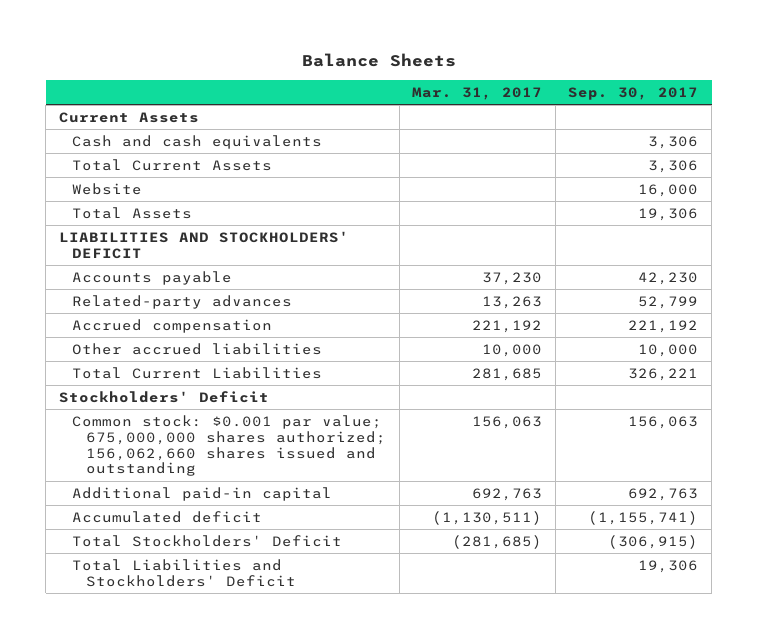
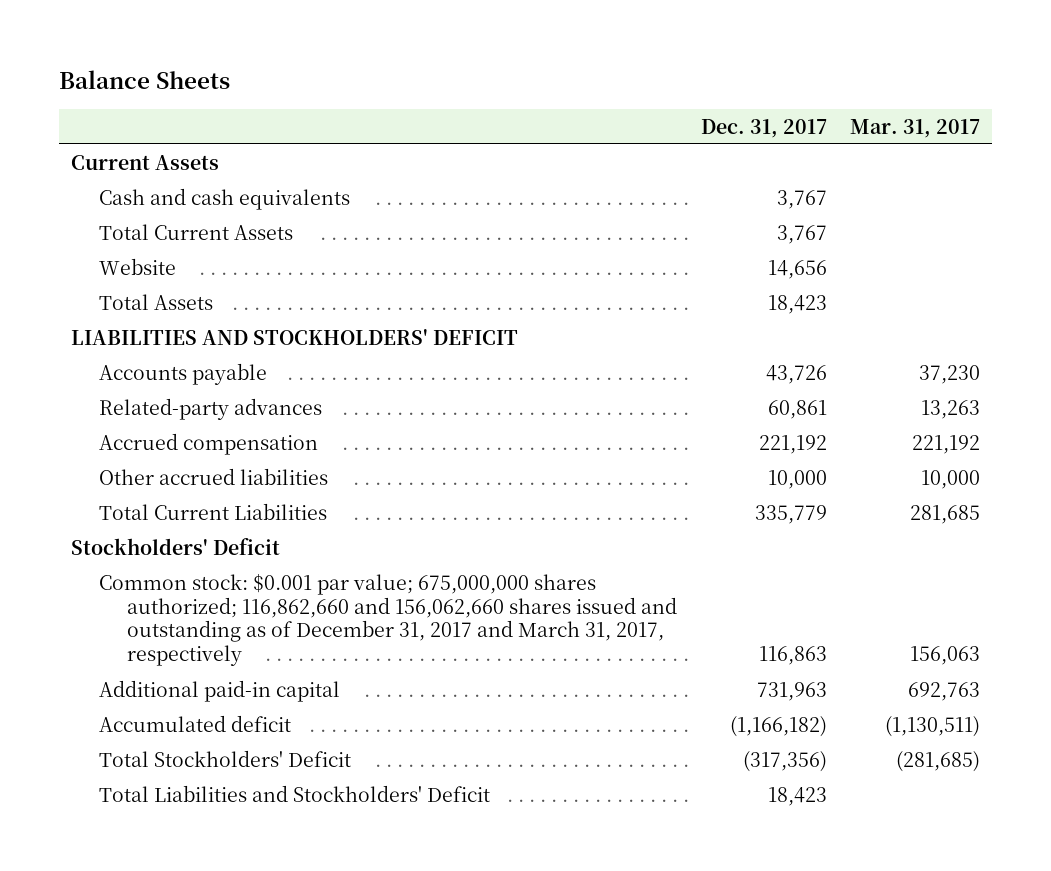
[568,86,699,100] Sep. 30, 2017 -> none
none -> [700,118,827,138] Dec. 31, 2017
[72,414,386,477] Common stock: $0.001 par value; 675,000,000 shares authorized; 156,062,660 shares issued and outstanding -> [98,573,677,667] Common stock: $0.001 par value; 675,000,000 shares authorized; 116,862,660 and 156,062,660 shares issued and outstanding as of December 31, 2017 and March 31, 2017, respectively

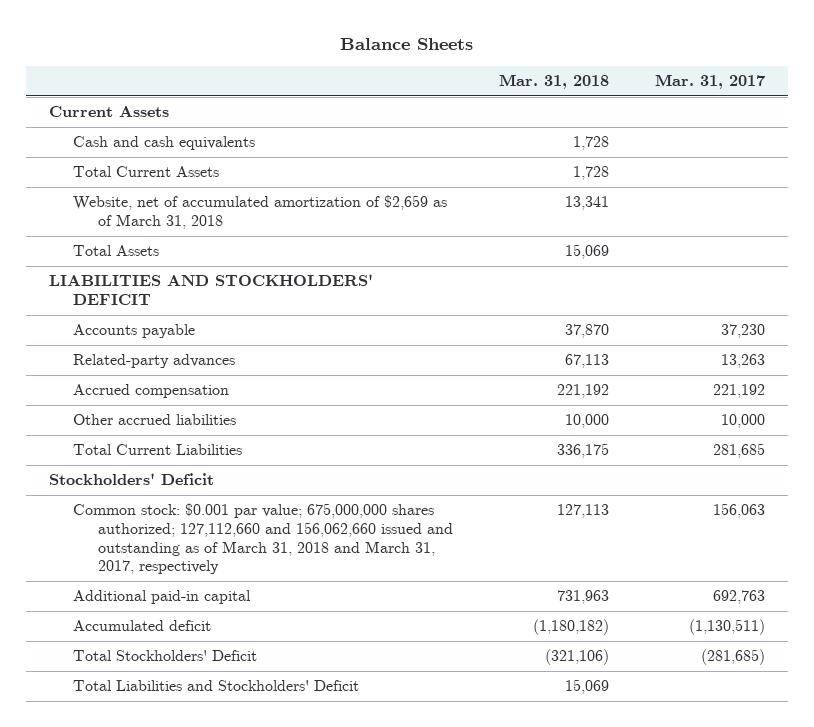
[700,118,827,138] Dec. 31, 2017 -> none
none -> [499,73,610,89] Mar. 31, 2018
[98,257,176,275] Website -> [73,195,448,230] Website, net of accumulated amortization of $2,659 as of March 31, 2018
[98,573,677,667] Common stock: $0.001 par value; 675,000,000 shares authorized; 116,862,660 and 156,062,660 shares issued and outstanding as of December 31, 2017 and March 31, 2017, respectively -> [73,503,454,575] Common stock: $0.001 par value; 675,000,000 shares authorized; 127,112,660 and 156,062,660 issued and outstanding as of March 31, 2018 and March 31, 2017, respectively

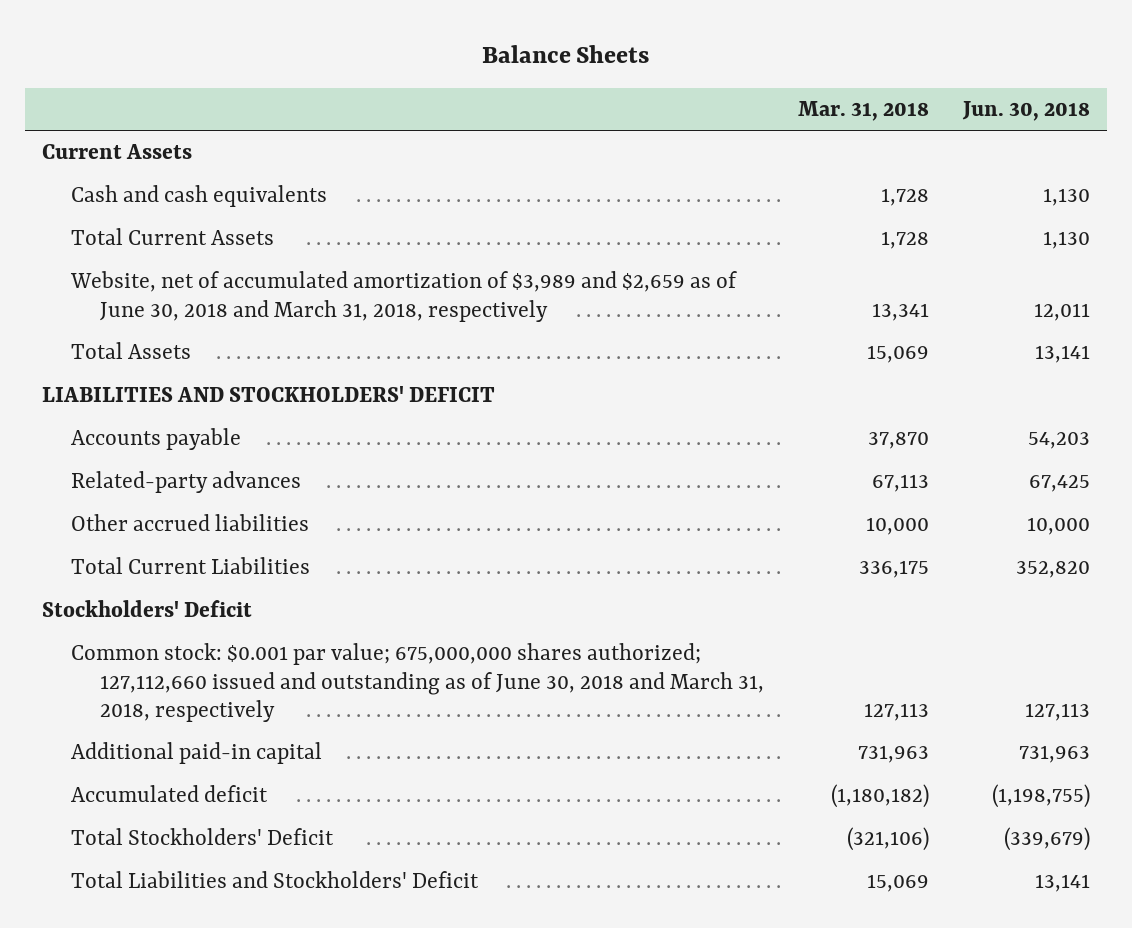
[655,73,766,89] Mar. 31, 2017 -> none
none -> [961,101,1090,122] Jun. 30, 2018
[73,195,448,230] Website, net of accumulated amortization of $2,659 as of March 31, 2018 -> [69,271,737,322] Website, net of accumulated amortization of $3,989 and $2,659 as of June 30, 2018 and March 31, 2018, respectively
[73,384,230,399] Accrued compensation -> none
[73,503,454,575] Common stock: $0.001 par value; 675,000,000 shares authorized; 127,112,660 and 156,062,660 issued and outstanding as of March 31, 2018 and March 31, 2017, respectively -> [70,643,764,722] Common stock: $0.001 par value; 675,000,000 shares authorized; 127,112,660 issued and outstanding as of June 30, 2018 and March 31, 2018, respectively

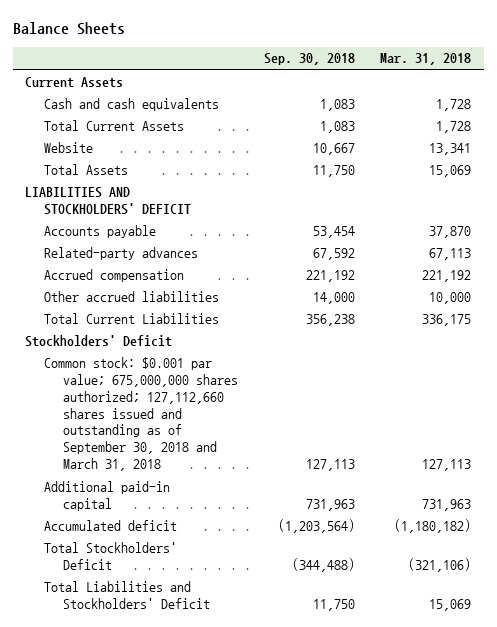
[961,101,1090,122] Jun. 30, 2018 -> none
none -> [263,53,355,66] Sep. 30, 2018
[69,271,737,322] Website, net of accumulated amortization of $3,989 and $2,659 as of June 30, 2018 and March 31, 2018, respectively -> [44,141,94,153] Website
none -> [44,268,185,282] Accrued compensation
[70,643,764,722] Common stock: $0.001 par value; 675,000,000 shares authorized; 127,112,660 issued and outstanding as of June 30, 2018 and March 31, 2018, respectively -> [44,356,239,472] Common stock: $0.001 par value; 675,000,000 shares authorized; 127,112,660 shares issued and outstanding as of September 30, 2018 and March 31, 2018

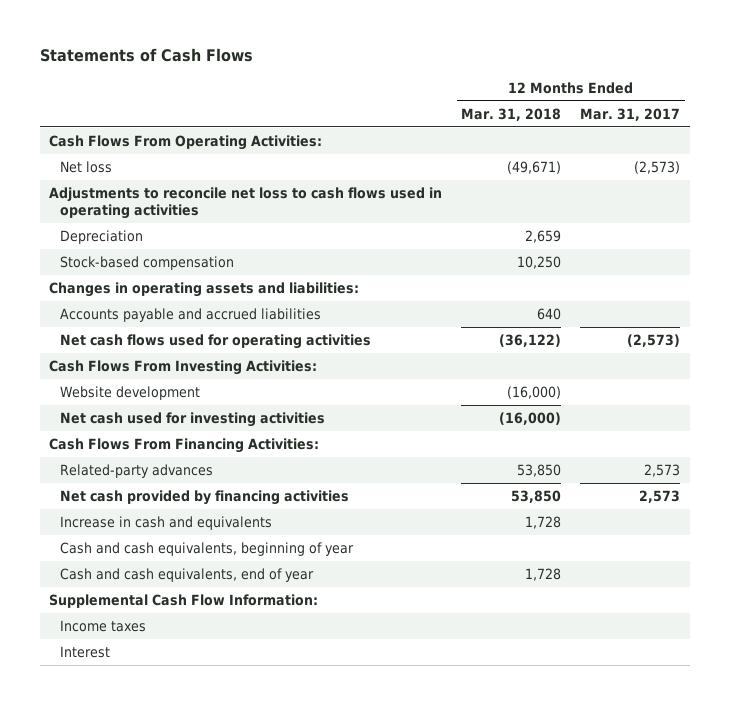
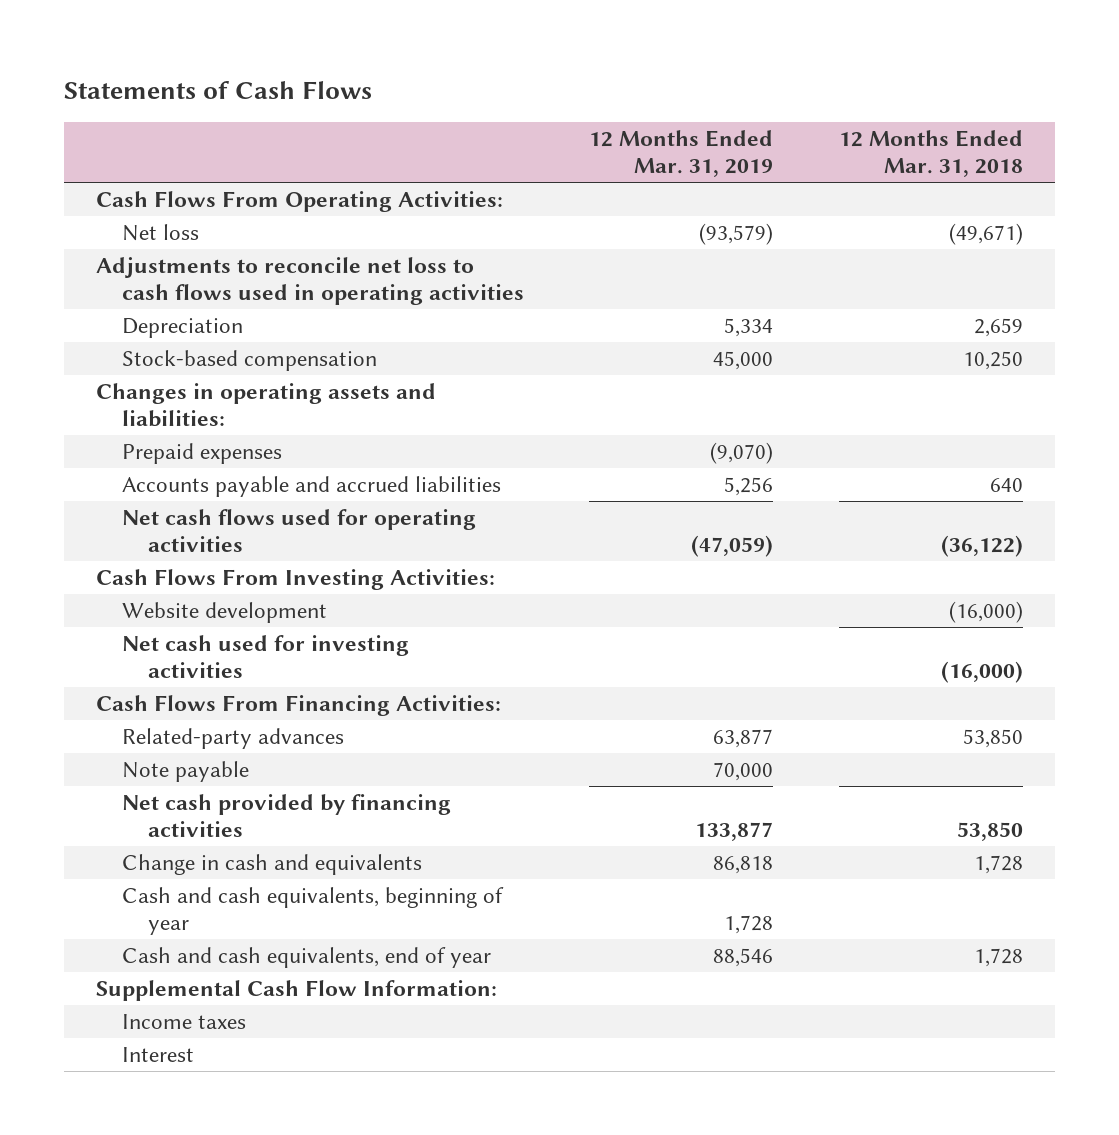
[580,107,681,121] Mar. 31, 2017 -> none
none -> [589,130,774,178] 12 Months Ended Mar. 31, 2019
none -> [122,443,283,465] Prepaid expenses
none -> [122,761,250,783] Note payable
[60,515,273,530] Increase in cash and equivalents -> [122,854,423,876] Change in cash and equivalents

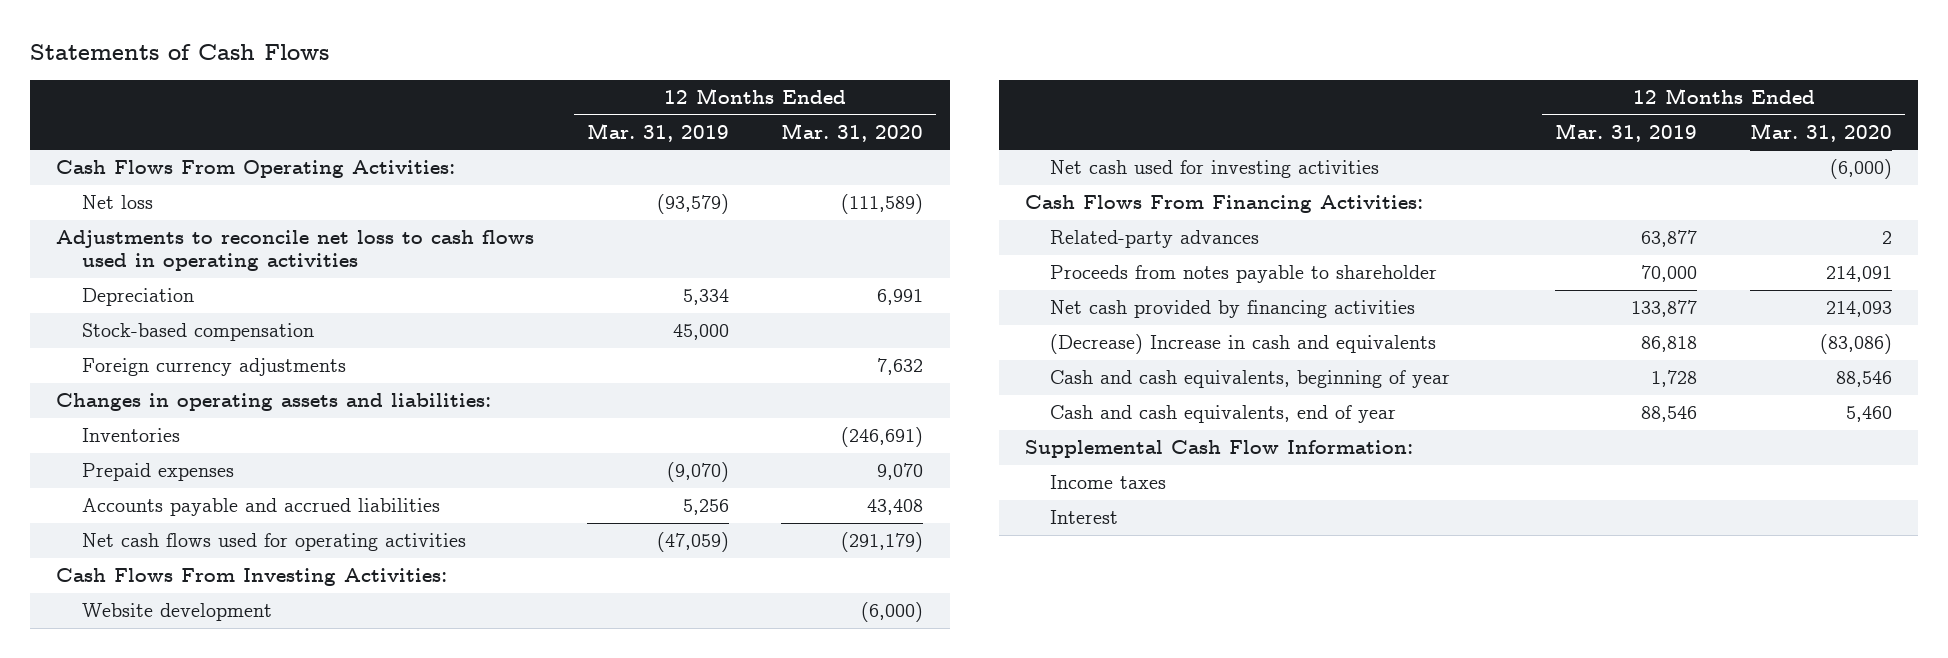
[838,130,1023,178] 12 Months Ended Mar. 31, 2018 -> none
none -> [781,122,924,142] Mar. 31, 2020
none -> [81,358,346,377] Foreign currency adjustments
none -> [81,428,180,443] Inventories
[122,761,250,783] Note payable -> [1050,265,1438,284] Proceeds from notes payable to shareholder
[122,854,423,876] Change in cash and equivalents -> [1050,334,1437,355] (Decrease) Increase in cash and equivalents

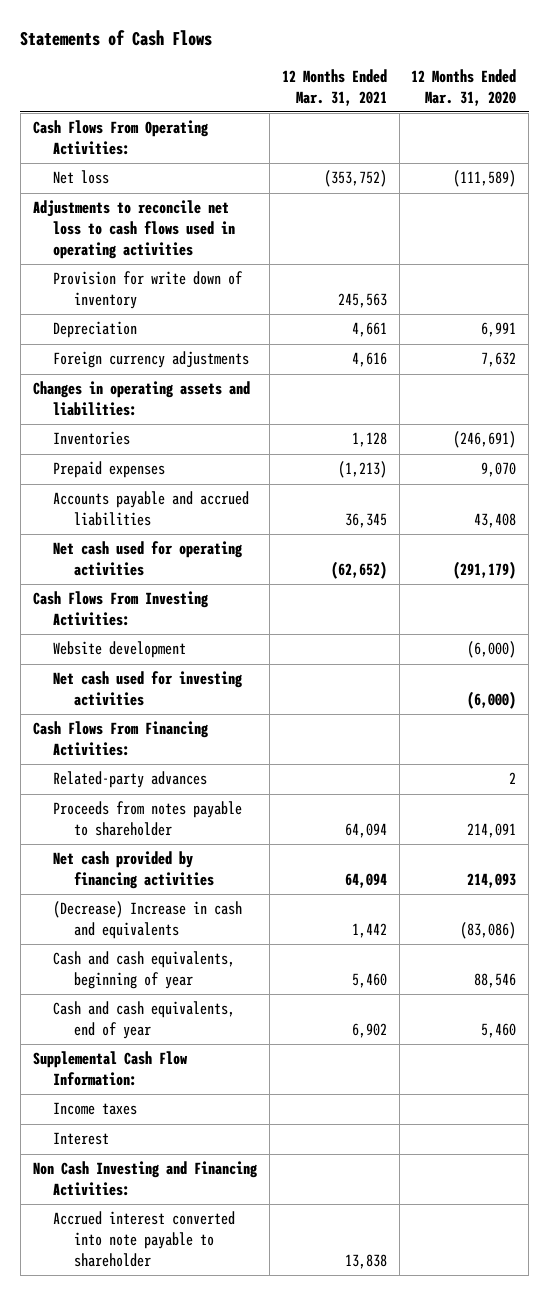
[586,122,729,142] Mar. 31, 2019 -> none
none -> [281,68,387,106] 12 Months Ended Mar. 31, 2021
none -> [53,271,244,310] Provision for write down of inventory
[81,323,314,342] Stock-based compensation -> none
[81,533,466,552] Net cash flows used for operating activities -> [53,541,244,577] Net cash used for operating activities
none -> [32,1161,258,1197] Non Cash Investing and Financing Activities:
none -> [53,1211,236,1267] Accrued interest converted into note payable to shareholder

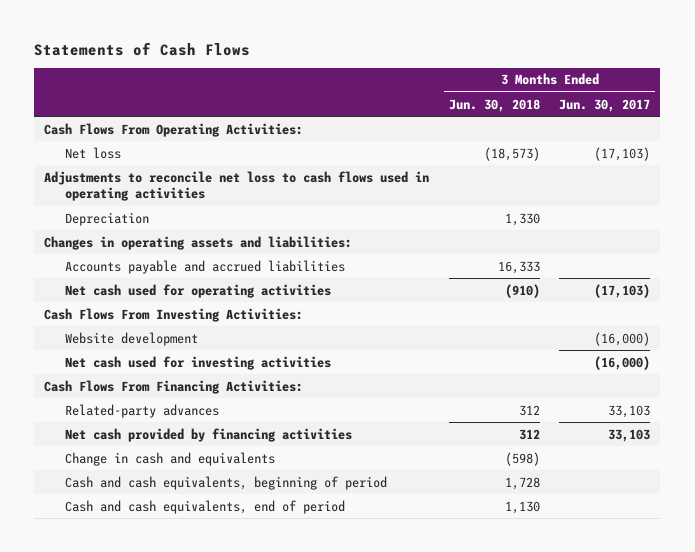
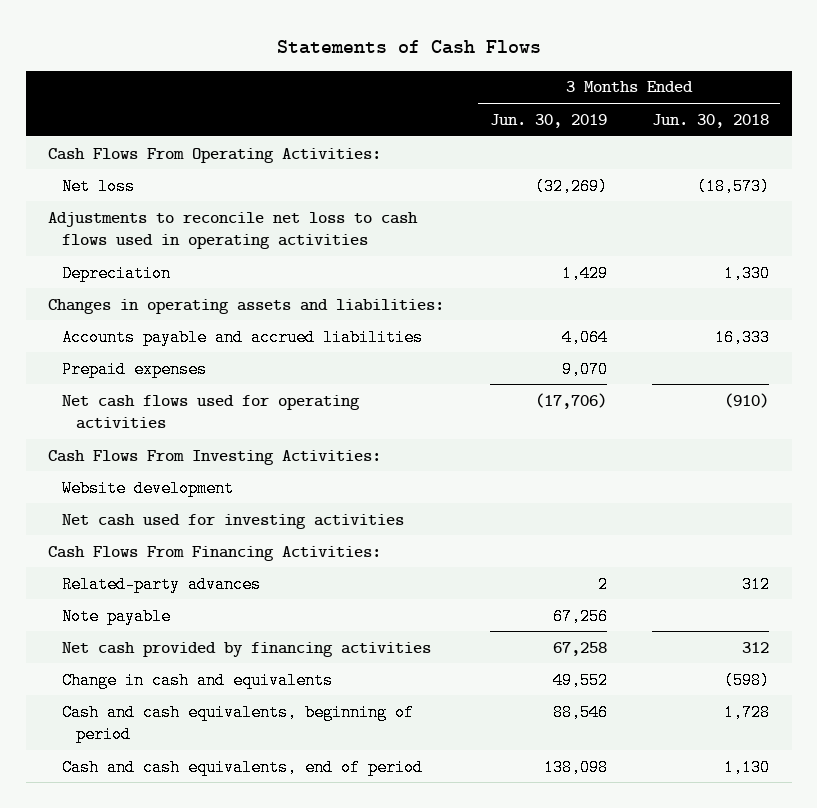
[559,98,651,112] Jun. 30, 2017 -> none
none -> [489,113,607,128] Jun. 30, 2019
none -> [62,360,208,378] Prepaid expenses
[64,283,331,298] Net cash used for operating activities -> [62,394,361,430] Net cash flows used for operating activities
none -> [62,607,172,625] Note payable

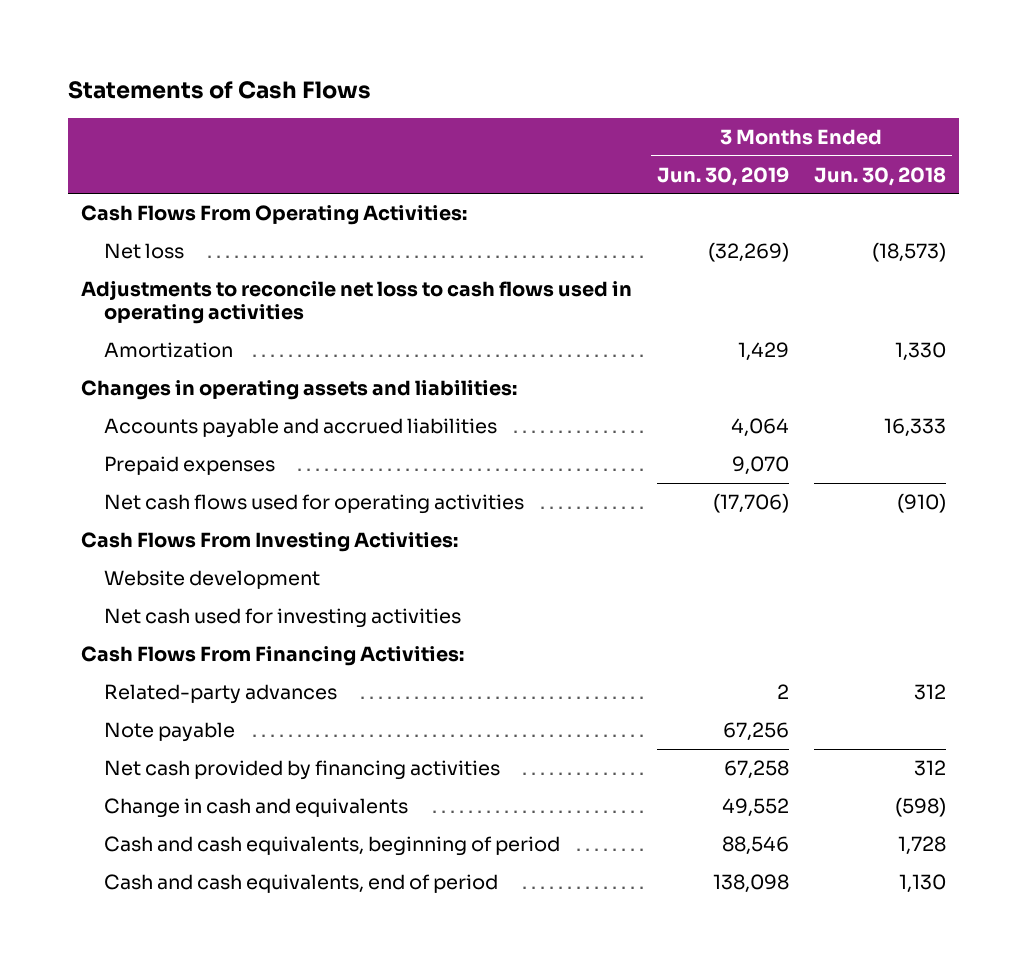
[62,264,172,282] Depreciation -> [103,341,233,358] Amortization

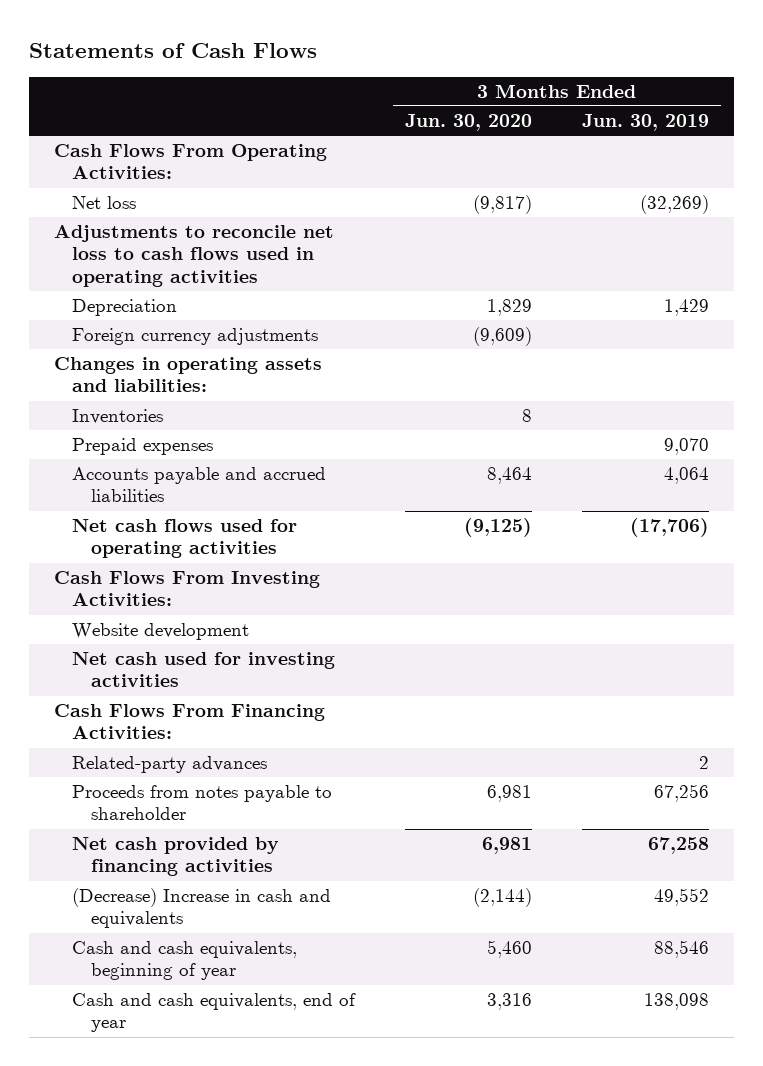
[814,166,947,186] Jun. 30, 2018 -> none
none -> [405,114,533,132] Jun. 30, 2020
[103,341,233,358] Amortization -> [72,299,178,317] Depreciation
none -> [72,328,319,346] Foreign currency adjustments
none -> [72,409,164,425] Inventories
[103,417,497,438] Accounts payable and accrued liabilities -> [72,467,327,503] Accounts payable and accrued liabilities
[103,721,235,742] Note payable -> [72,785,333,821] Proceeds from notes payable to shareholder
[103,797,408,818] Change in cash and equivalents -> [72,888,332,929] (Decrease) Increase in cash and equivalents
[103,835,560,856] Cash and cash equivalents, beginning of period -> [72,941,298,981] Cash and cash equivalents, beginning of year
[103,873,498,893] Cash and cash equivalents, end of period -> [72,993,357,1033] Cash and cash equivalents, end of year

